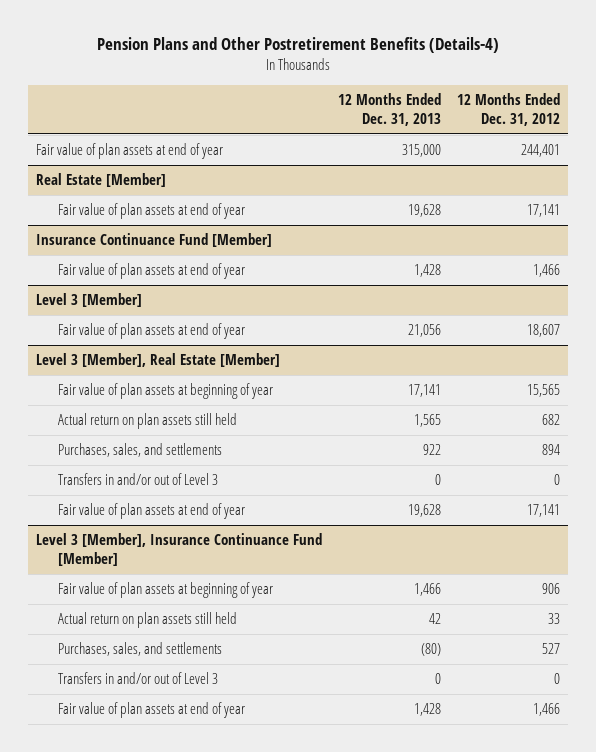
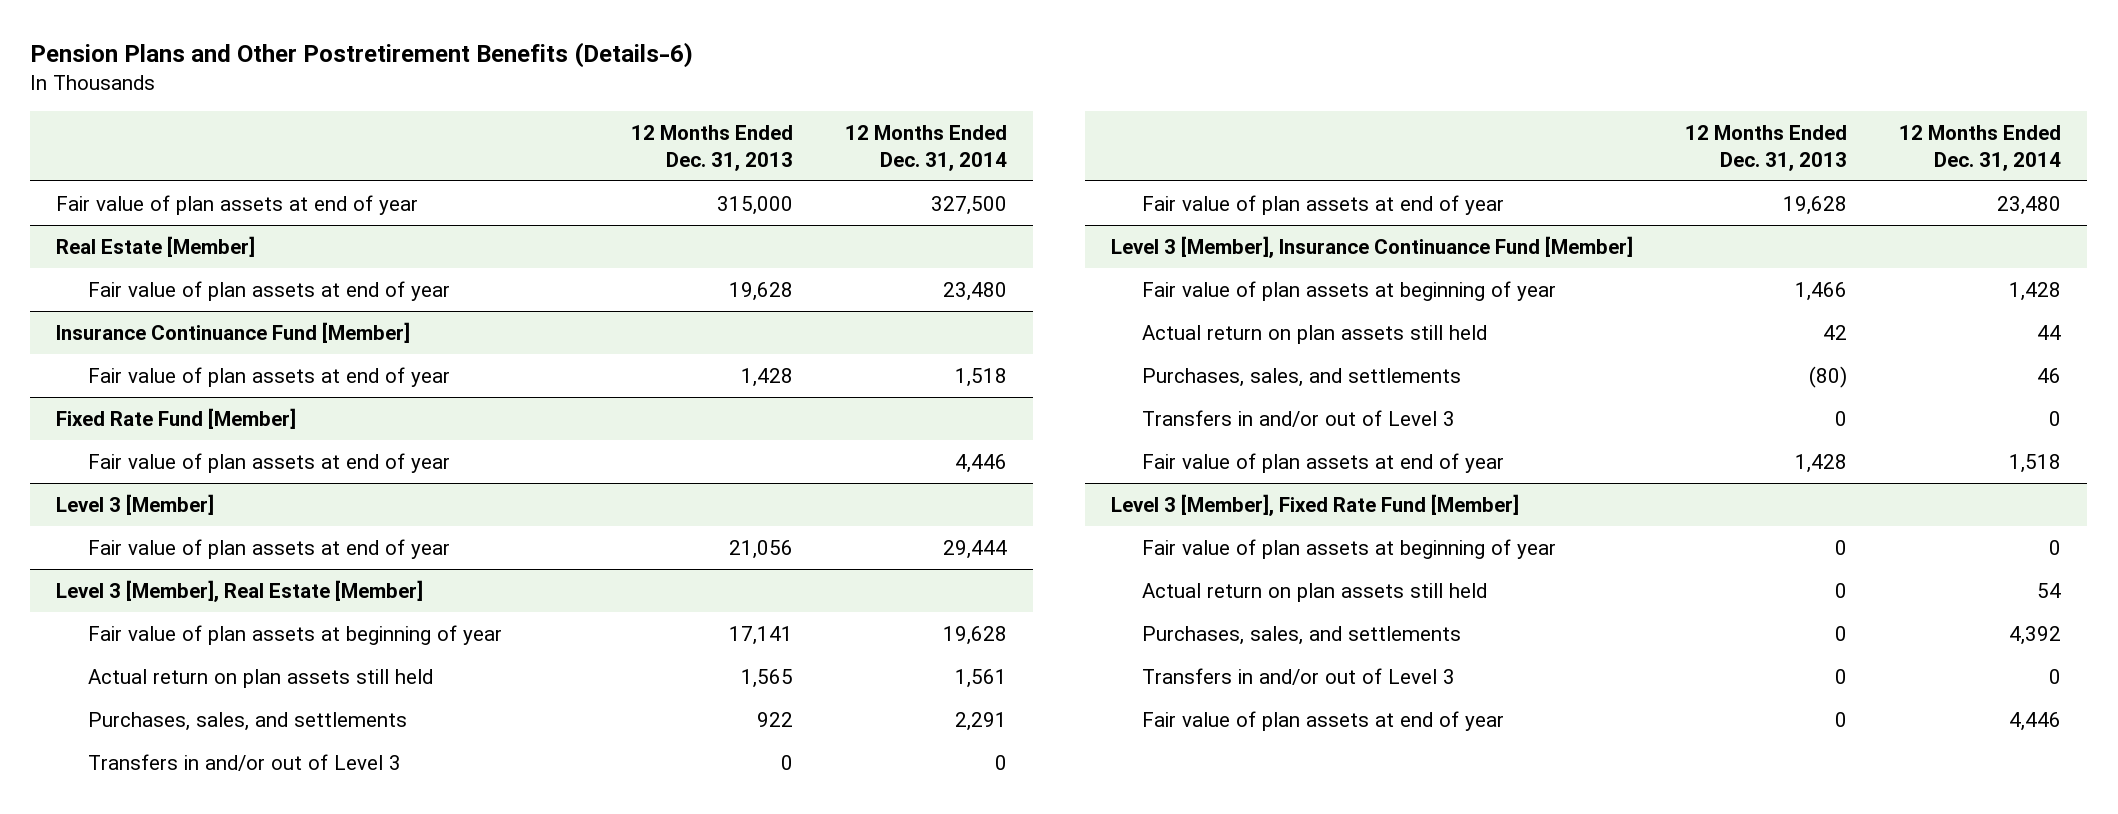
[96,37,499,54] Pension Plans and Other Postretirement Benefits (Details-4) -> [30,42,694,69] Pension Plans and Other Postretirement Benefits (Details-6)
[457,93,561,126] 12 Months Ended Dec. 31, 2012 -> none
none -> [844,124,1007,171] 12 Months Ended Dec. 31, 2014
none -> [56,407,297,429] Fixed Rate Fund [Member]
none -> [87,452,450,473] Fair value of plan assets at end of year
none -> [1110,493,1519,516] Level 3 [Member], Fixed Rate Fund [Member]
none -> [1142,538,1557,559] Fair value of plan assets at beginning of year
none -> [1142,582,1488,602] Actual return on plan assets still held
none -> [1142,625,1462,645] Purchases, sales, and settlements
none -> [1142,667,1456,685] Transfers in and/or out of Level 3
none -> [1142,710,1505,731] Fair value of plan assets at end of year

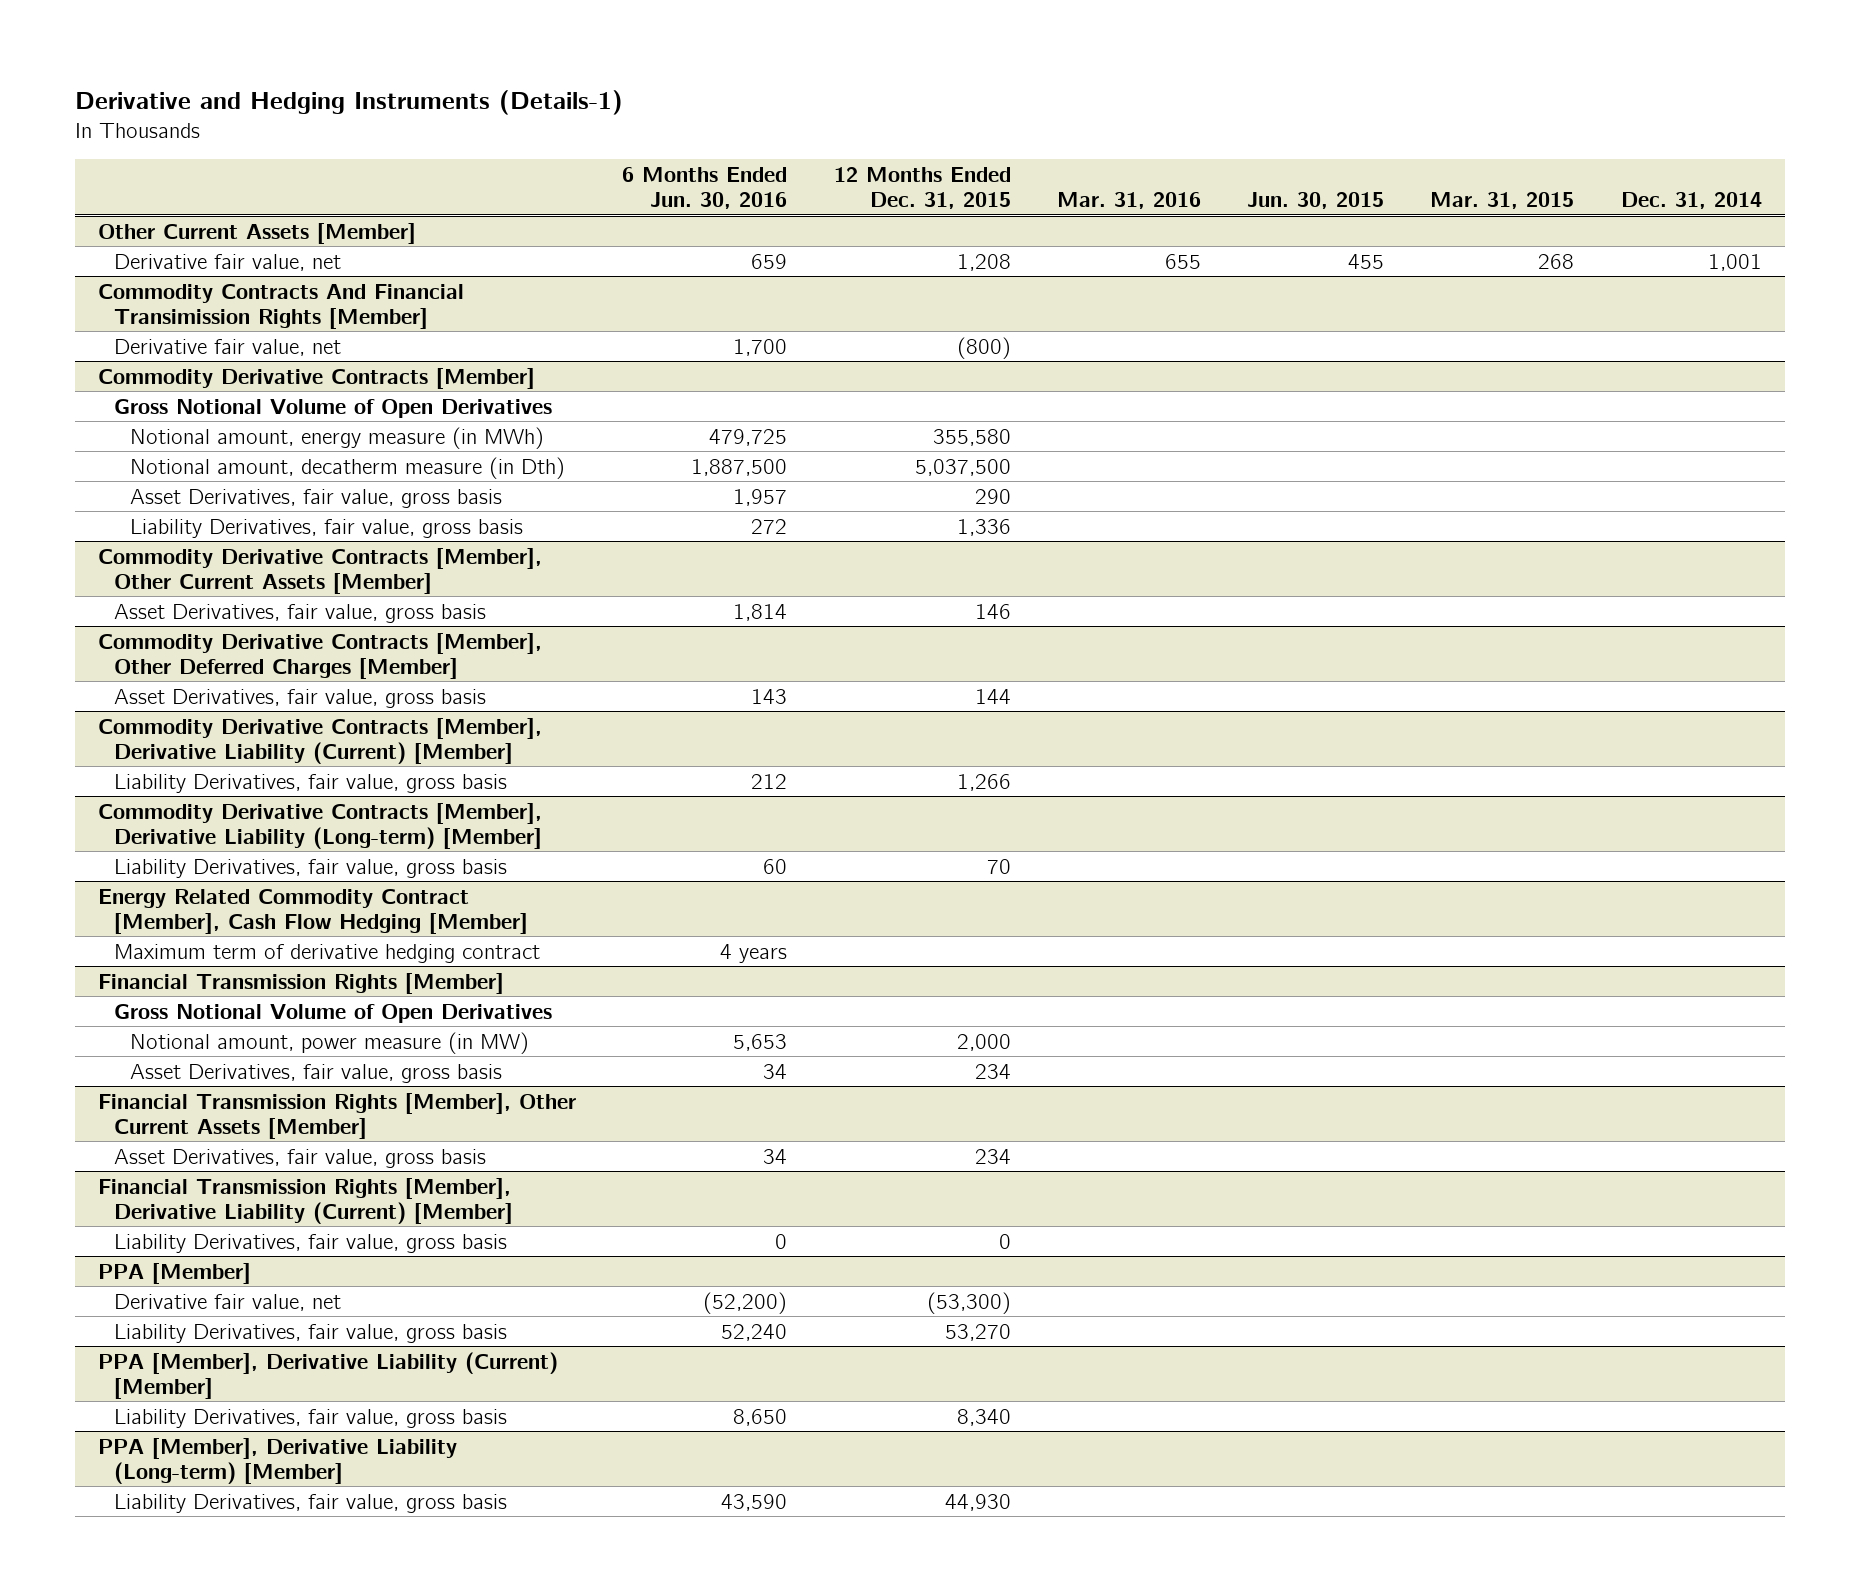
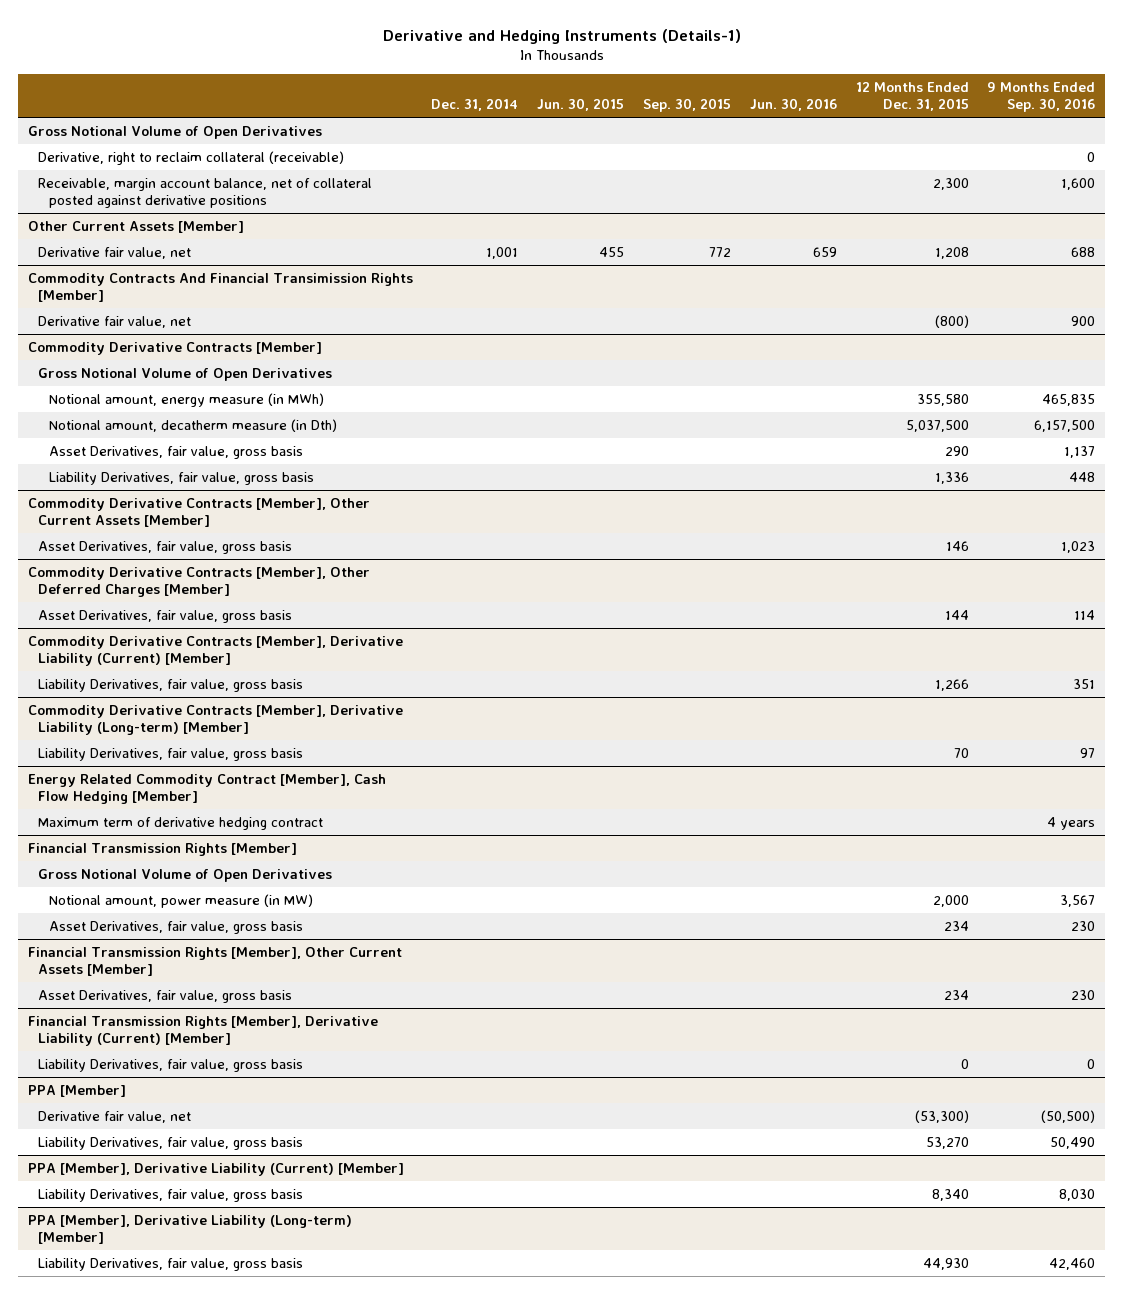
[622,167,788,210] 6 Months Ended Jun. 30, 2016 -> none
[1056,192,1201,210] Mar. 31, 2016 -> none
[1430,192,1575,210] Mar. 31, 2015 -> none
none -> [643,98,732,113] Sep. 30, 2015
none -> [749,98,837,112] Jun. 30, 2016
none -> [987,82,1096,113] 9 Months Ended Sep. 30, 2016
none -> [27,125,322,139] Gross Notional Volume of Open Derivatives
none -> [38,150,345,165] Derivative, right to reclaim collateral (receivable)
none -> [38,177,373,209] Receivable, margin account balance, net of collateral posted against derivative positions

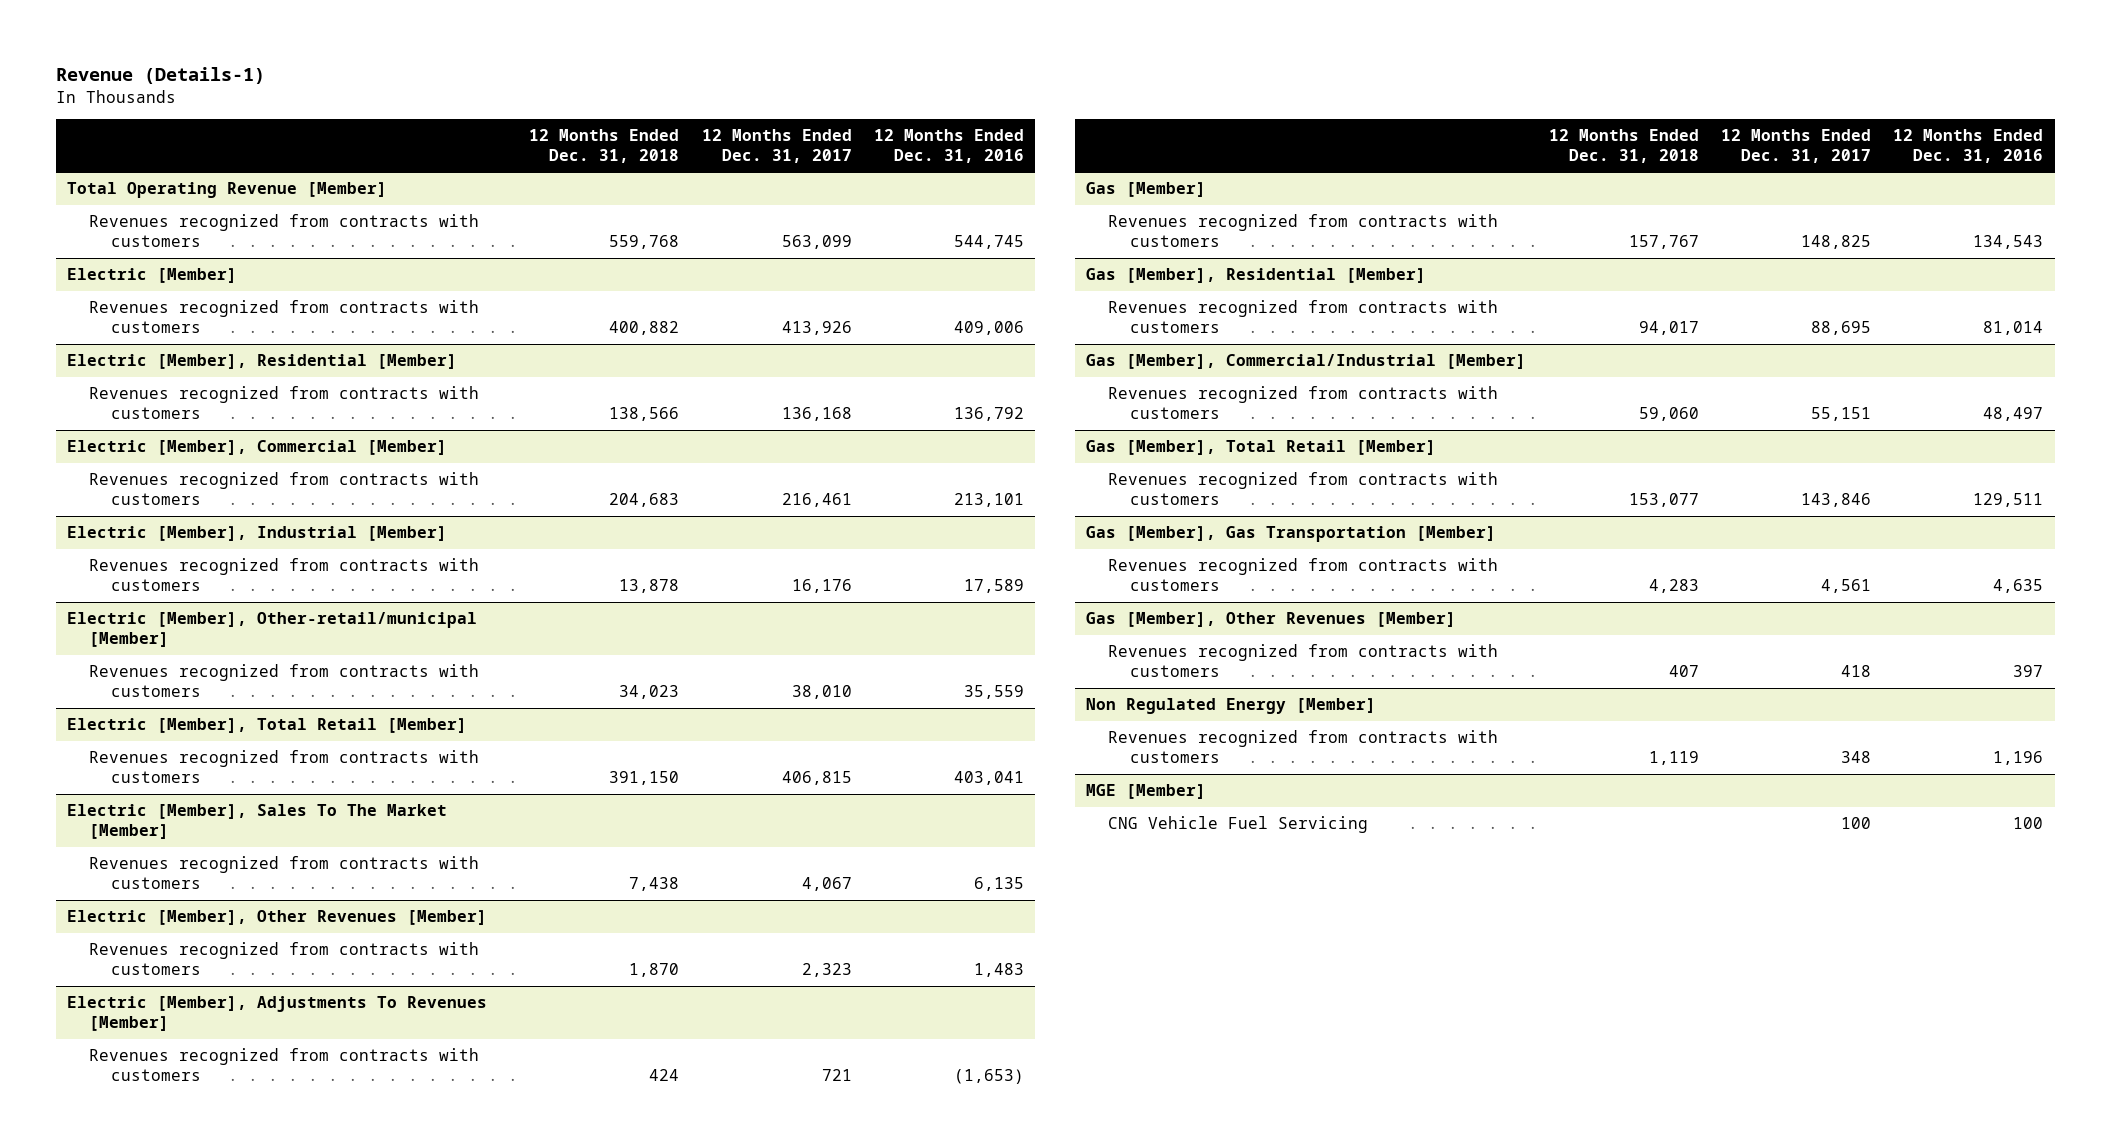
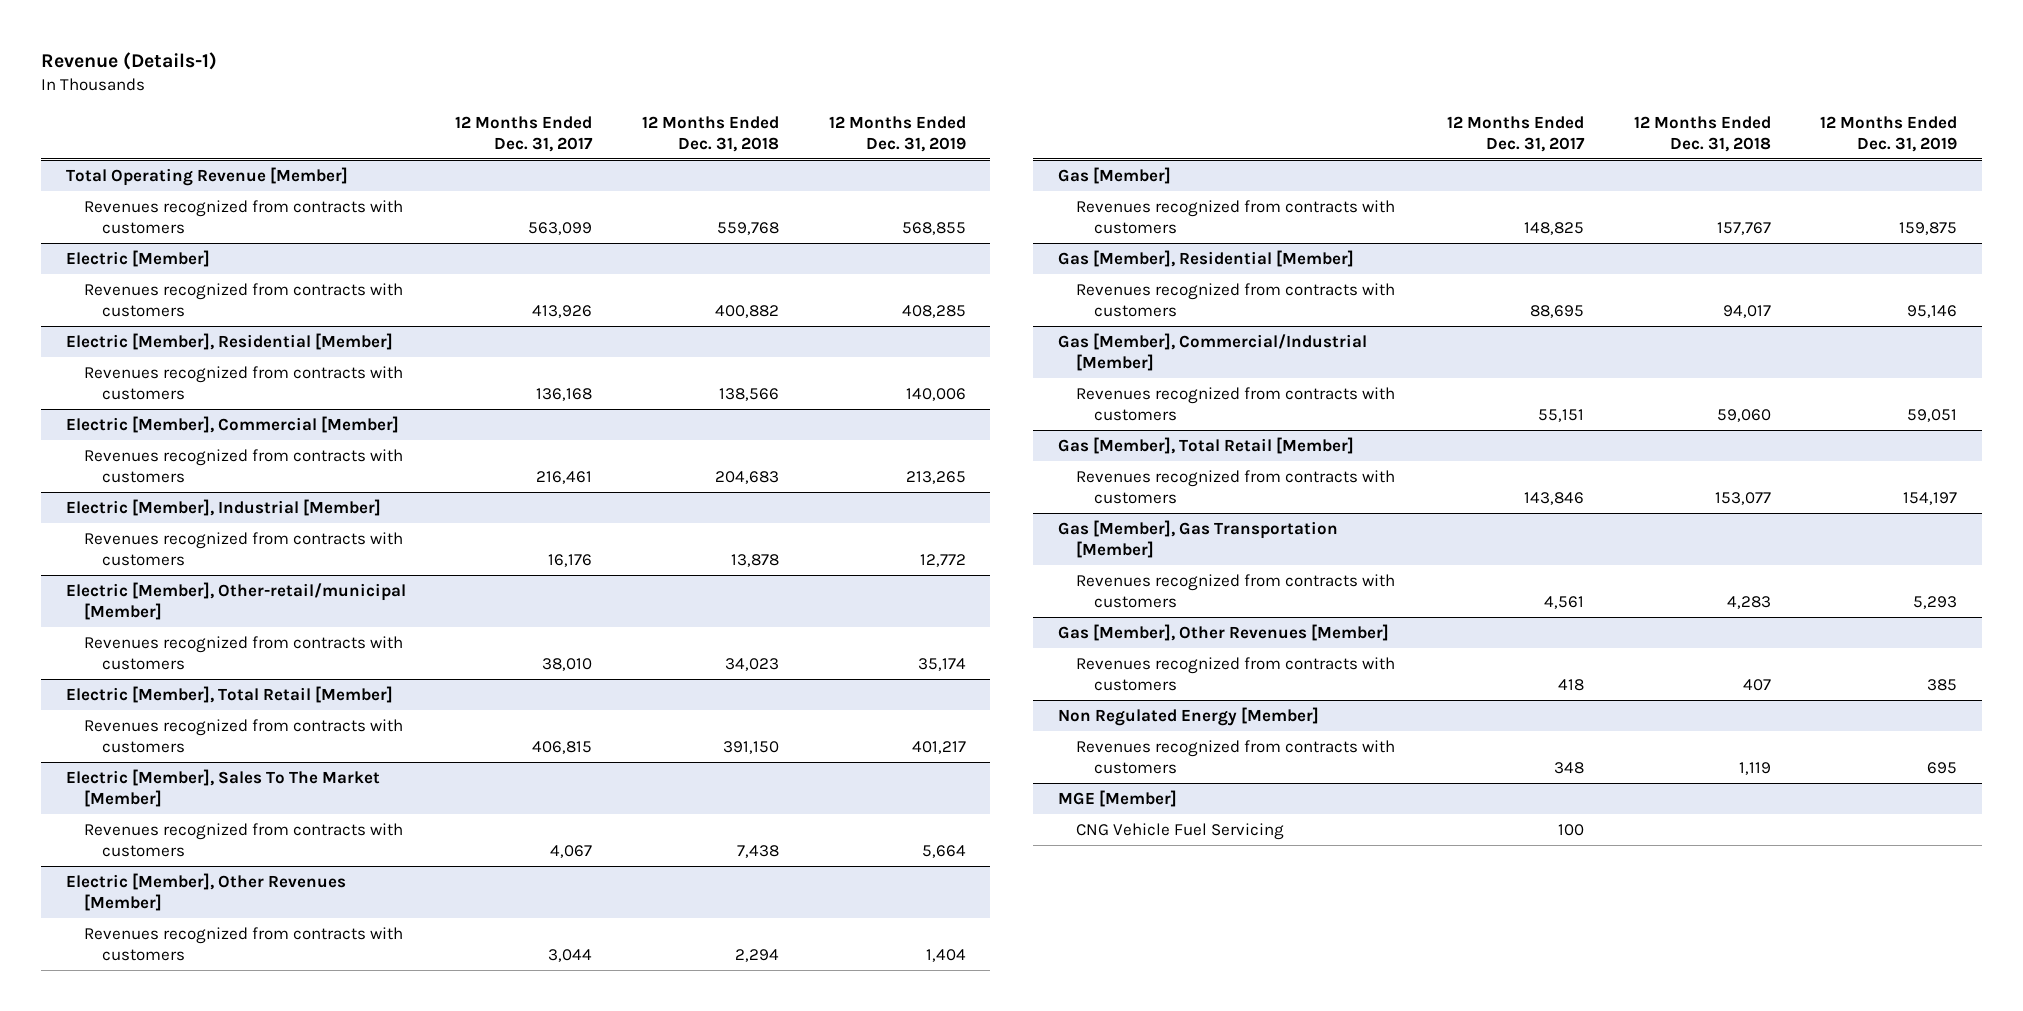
[874,128,1025,163] 12 Months Ended Dec. 31, 2016 -> none
none -> [828,115,966,152] 12 Months Ended Dec. 31, 2019
[67,996,488,1032] Electric [Member], Adjustments To Revenues [Member] -> none
[88,1048,479,1082] Revenues recognized from contracts with customers -> none
[629,963,680,978] 1,870 -> [734,948,779,962] 2,294
[801,963,852,978] 2,323 -> [548,948,593,962] 3,044

